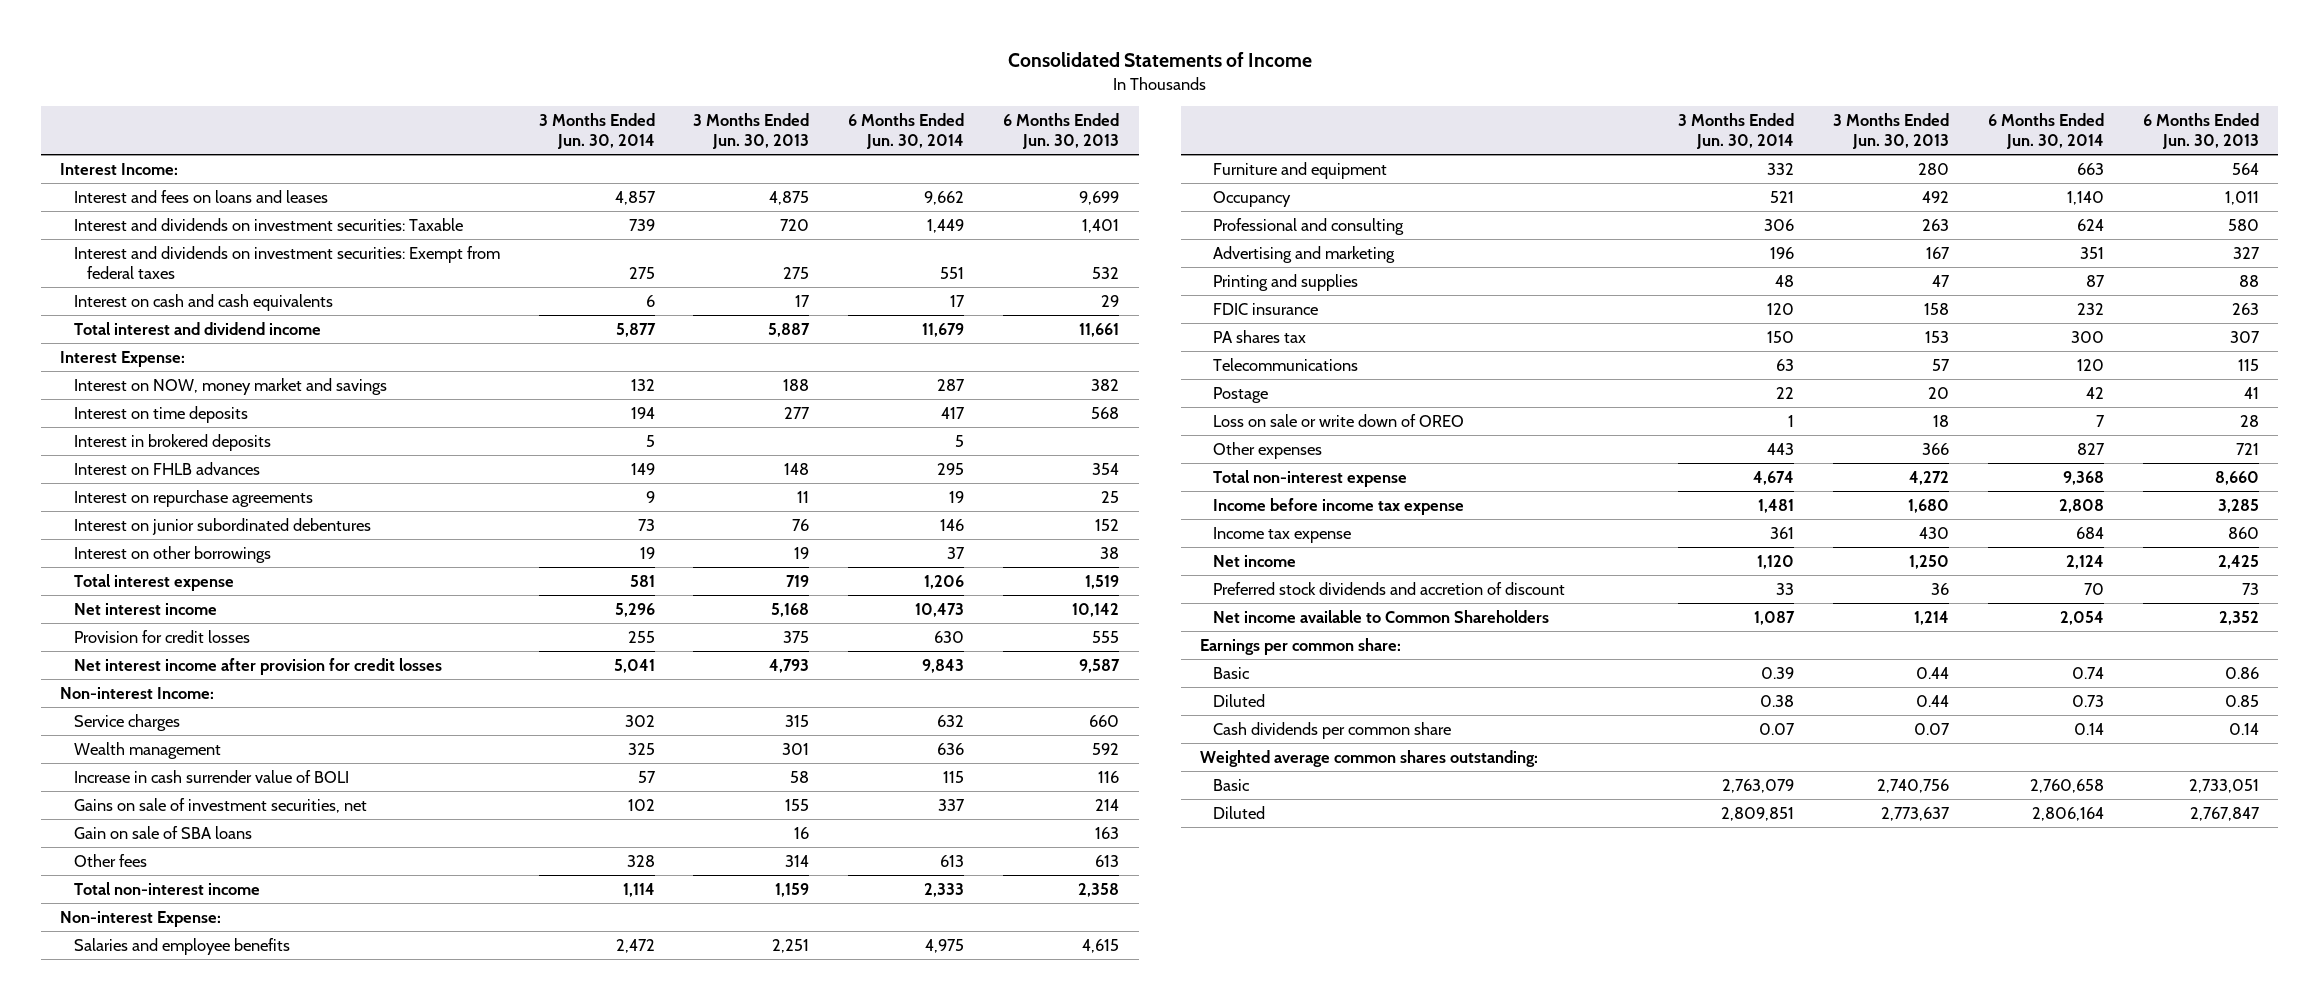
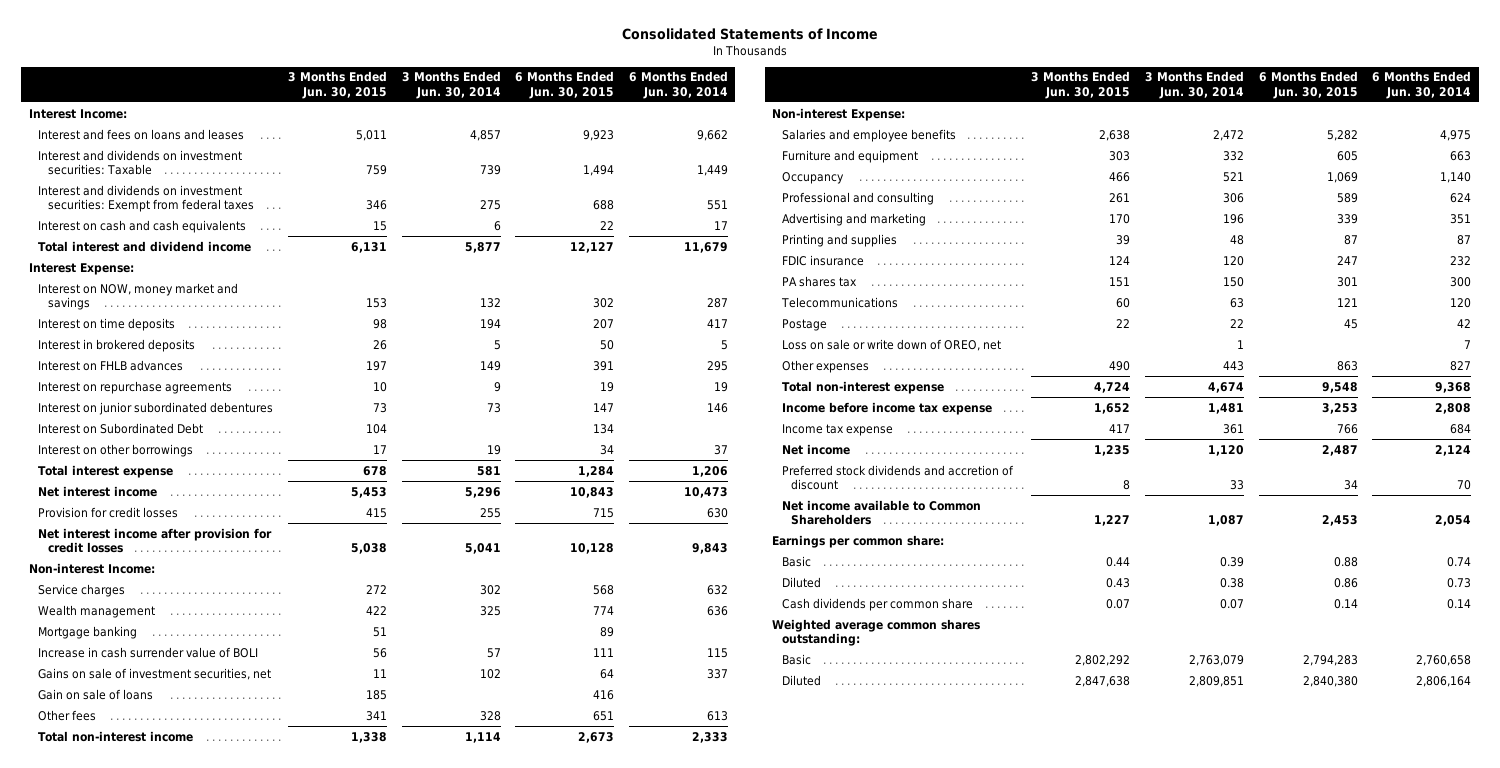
[693,113,810,150] 3 Months Ended Jun. 30, 2013 -> none
[1003,113,1120,150] 6 Months Ended Jun. 30, 2013 -> none
none -> [287,71,387,99] 3 Months Ended Jun. 30, 2015
none -> [515,71,615,99] 6 Months Ended Jun. 30, 2015
none -> [38,422,204,434] Interest on Subordinated Debt
none -> [38,625,138,639] Mortgage banking
[73,826,252,840] Gain on sale of SBA loans -> [38,688,154,700] Gain on sale of loans
[1213,414,1465,428] Loss on sale or write down of OREO -> [781,338,1001,351] Loss on sale or write down of OREO, net

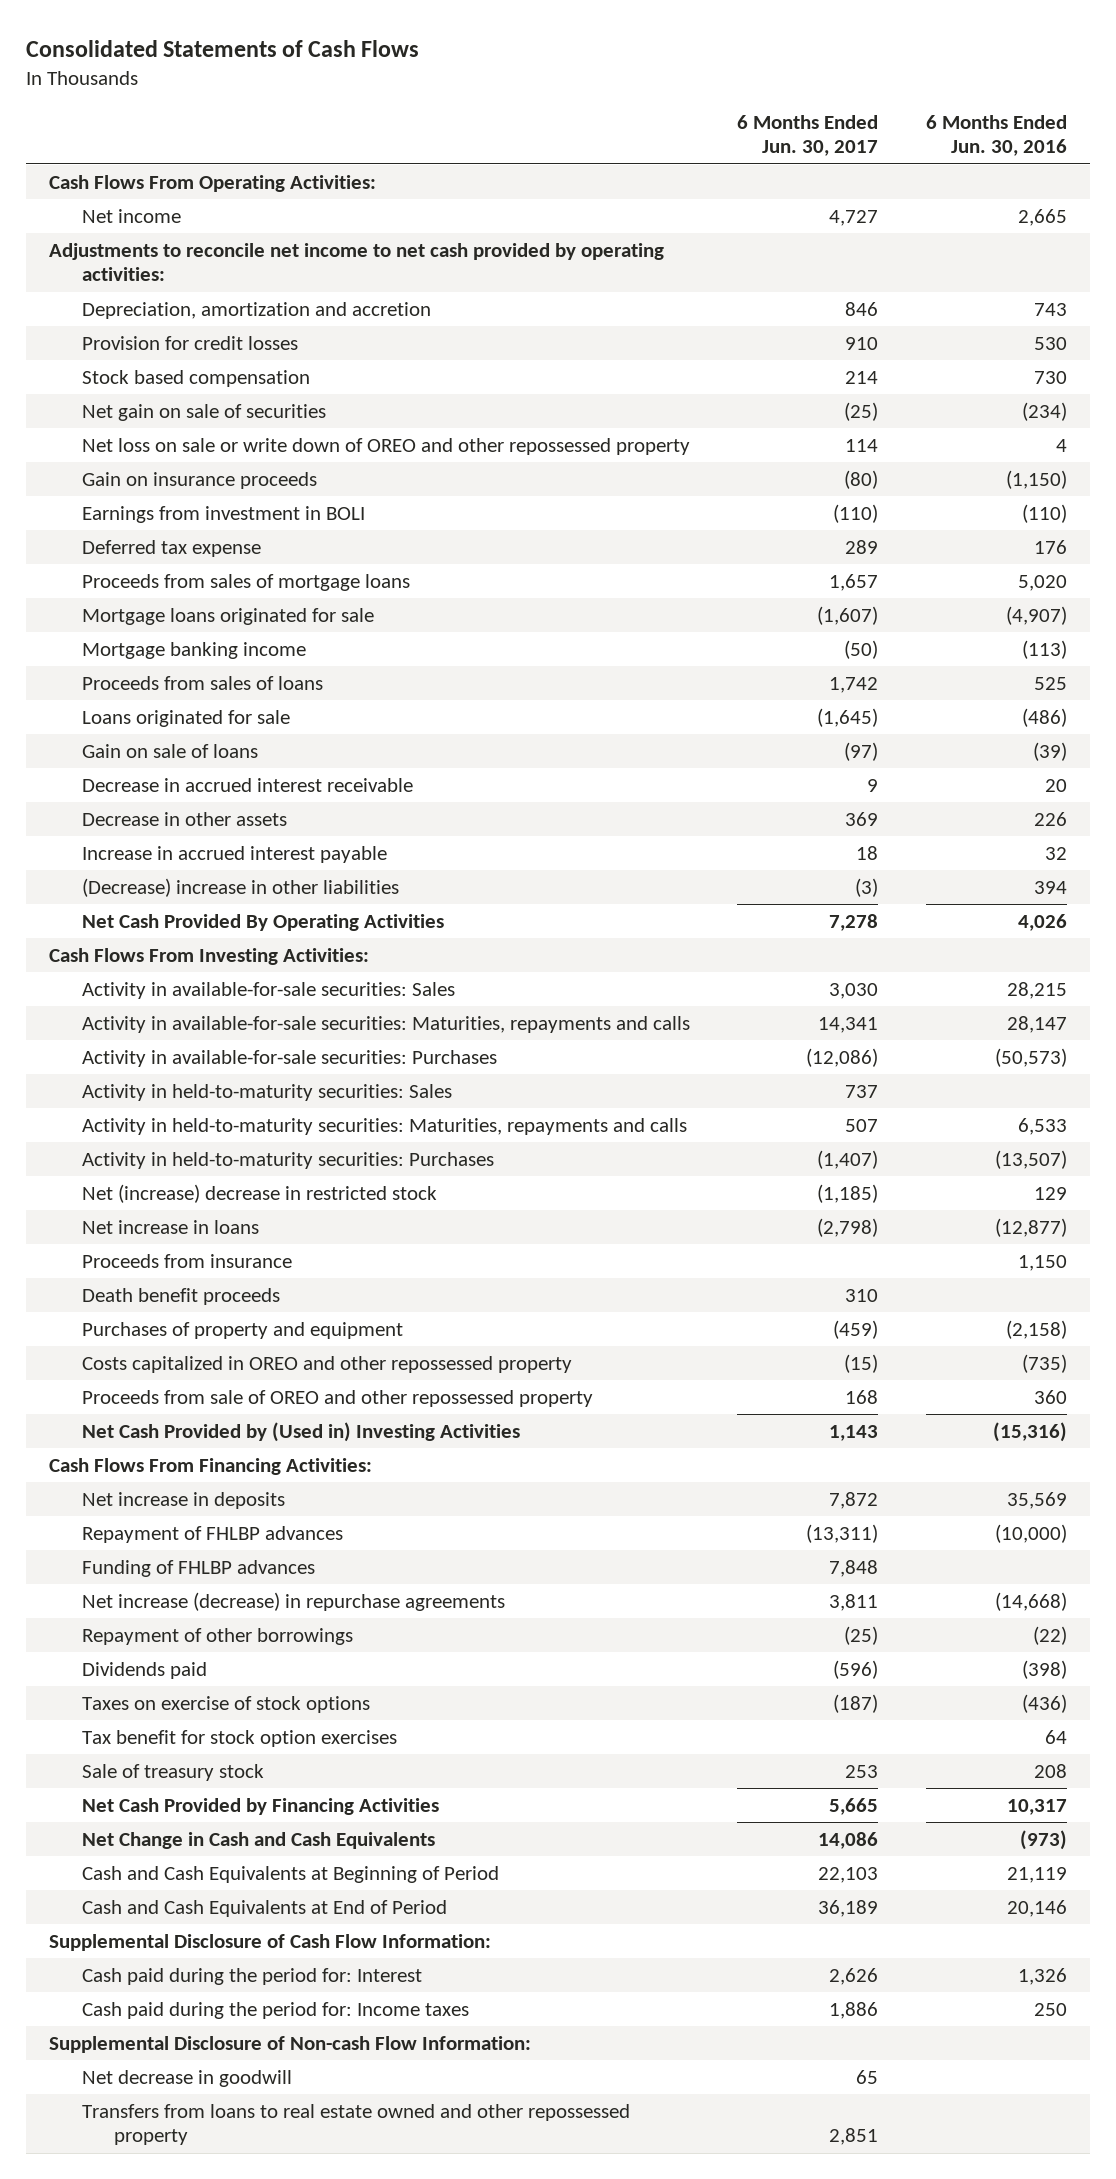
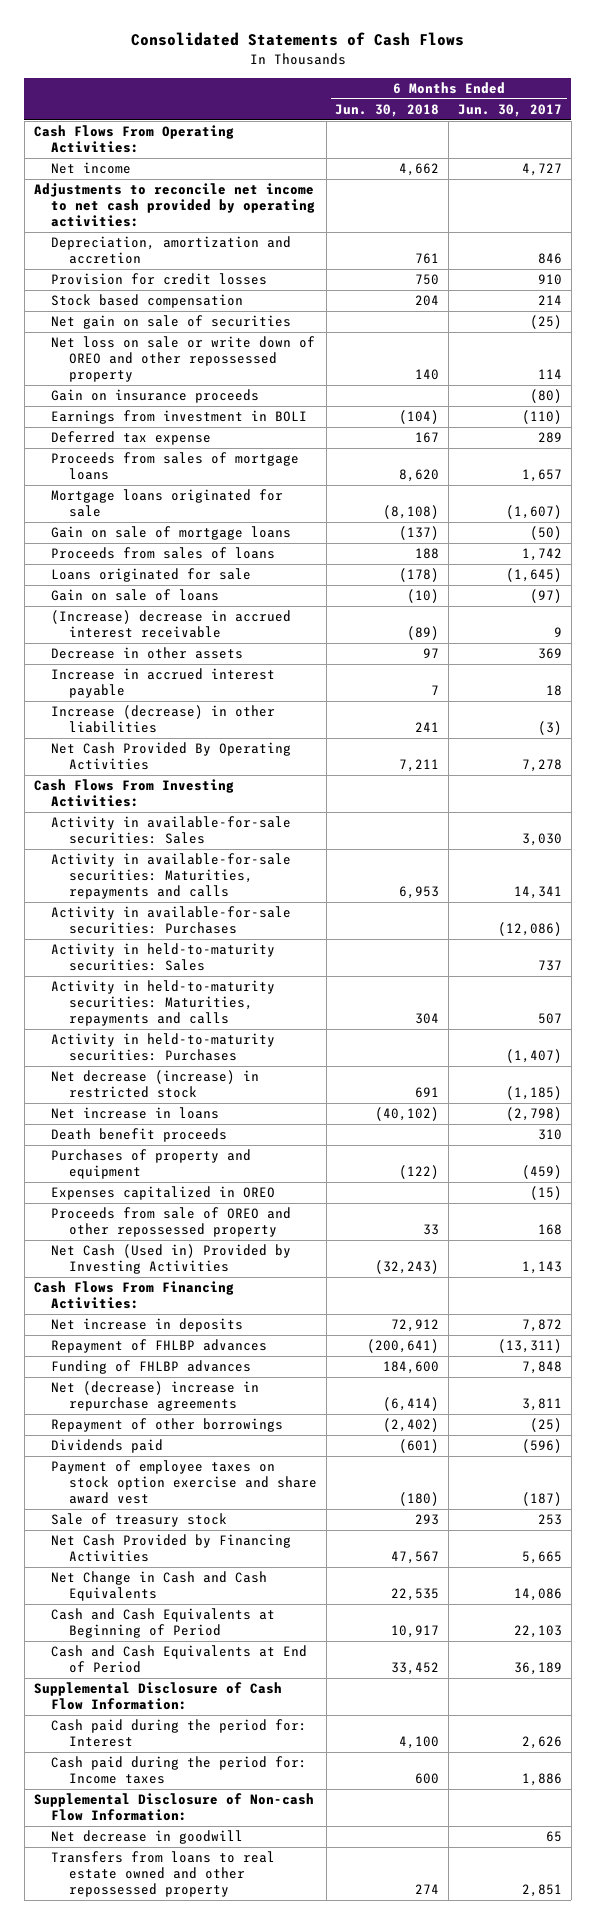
[925,114,1067,157] 6 Months Ended Jun. 30, 2016 -> none
none -> [335,104,440,118] Jun. 30, 2018
[81,641,306,659] Mortgage banking income -> [51,526,292,541] Gain on sale of mortgage loans
[81,777,413,792] Decrease in accrued interest receivable -> [51,610,292,639] (Increase) decrease in accrued interest receivable
[81,877,399,897] (Decrease) increase in other liabilities -> [51,705,276,734] Increase (decrease) in other liabilities
[81,1183,437,1203] Net (increase) decrease in restricted stock -> [51,1070,260,1099] Net decrease (increase) in restricted stock
[81,1253,292,1268] Proceeds from insurance -> none
[81,1355,572,1373] Costs capitalized in OREO and other repossessed property -> none
none -> [51,1186,276,1201] Expenses capitalized in OREO
[81,1421,520,1442] Net Cash Provided by (Used in) Investing Activities -> [51,1244,292,1275] Net Cash (Used in) Provided by Investing Activities
[81,1591,505,1611] Net increase (decrease) in repurchase agreements -> [51,1381,260,1412] Net (decrease) increase in repurchase agreements
[81,1729,397,1747] Tax benefit for stock option exercises -> none
[81,1695,370,1713] Taxes on exercise of stock options -> [51,1460,317,1505] Payment of employee taxes on stock option exercise and share award vest

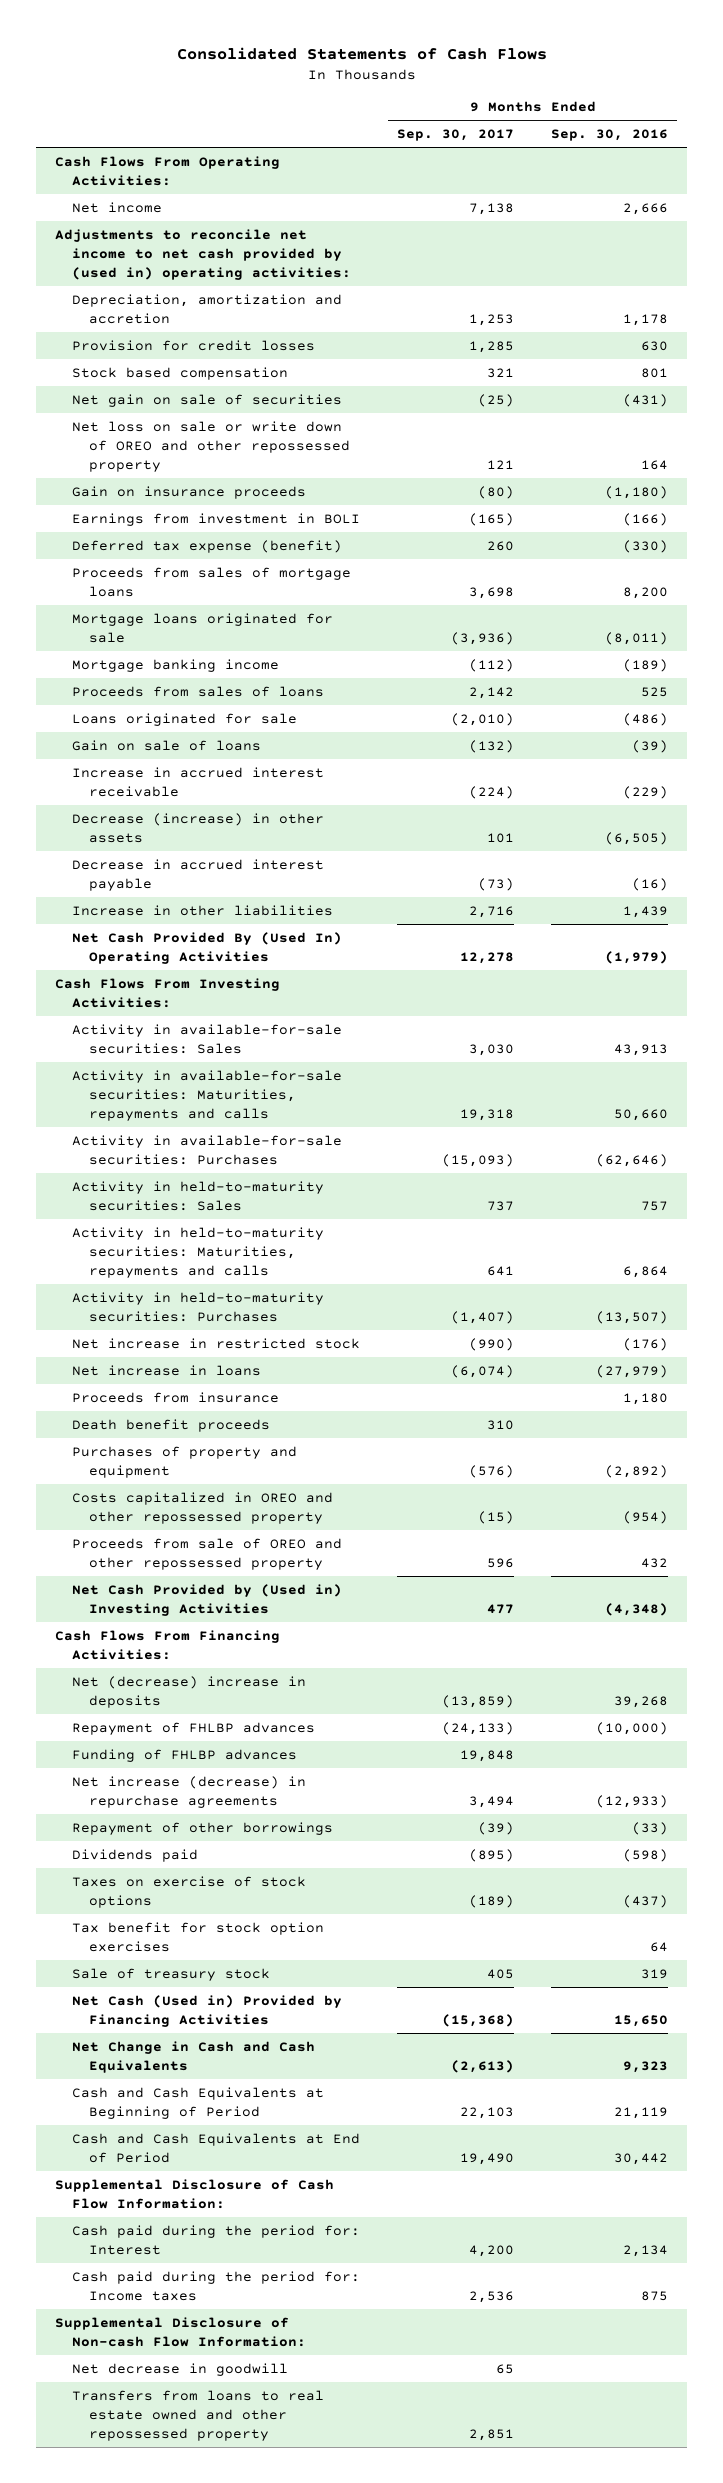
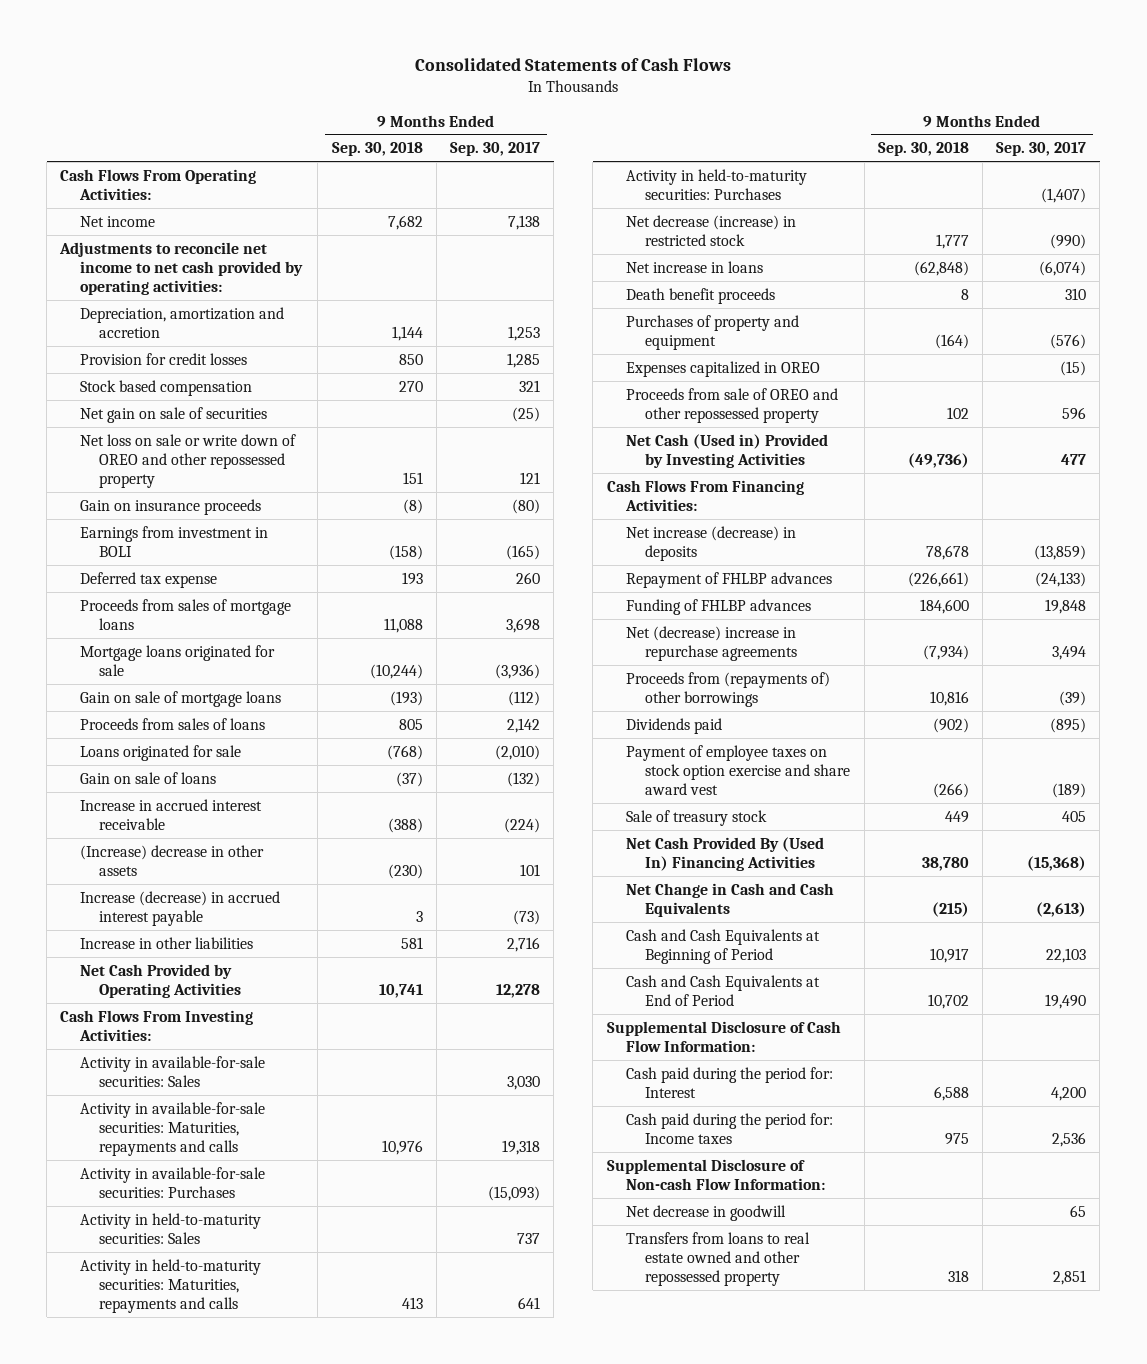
[551,129,669,142] Sep. 30, 2016 -> none
none -> [331,142,423,157] Sep. 30, 2018
[54,228,351,280] Adjustments to reconcile net income to net cash provided by (used in) operating activities: -> [59,241,303,295] Adjustments to reconcile net income to net cash provided by operating activities:
[71,539,342,553] Deferred tax expense (benefit) -> [79,571,217,588] Deferred tax expense
[71,658,279,672] Mortgage banking income -> [79,690,281,707] Gain on sale of mortgage loans
[71,812,324,843] Decrease (increase) in other assets -> [79,844,264,876] (Increase) decrease in other assets
[71,858,324,891] Decrease in accrued interest payable -> [79,890,280,926] Increase (decrease) in accrued interest payable
[71,931,342,964] Net Cash Provided By (Used In) Operating Activities -> [79,963,242,998] Net Cash Provided by Operating Activities
[71,1337,360,1349] Net increase in restricted stock -> [626,214,797,246] Net decrease (increase) in restricted stock
[71,1391,279,1403] Proceeds from insurance -> none
[71,1491,333,1524] Costs capitalized in OREO and other repossessed property -> none
none -> [626,360,821,377] Expenses capitalized in OREO
[71,1583,342,1616] Net Cash Provided by (Used in) Investing Activities -> [626,433,829,468] Net Cash (Used in) Provided by Investing Activities
[71,1675,306,1708] Net (decrease) increase in deposits -> [626,525,797,561] Net increase (decrease) in deposits
[71,1775,306,1808] Net increase (decrease) in repurchase agreements -> [626,625,798,661] Net (decrease) increase in repurchase agreements
[71,1821,333,1835] Repayment of other borrowings -> [626,671,831,707] Proceeds from (repayments of) other borrowings
[71,1921,324,1952] Tax benefit for stock option exercises -> none
[71,1875,306,1908] Taxes on exercise of stock options -> [626,744,851,795] Payment of employee taxes on stock option exercise and share award vest
[71,1994,342,2027] Net Cash (Used in) Provided by Financing Activities -> [626,836,825,871] Net Cash Provided By (Used In) Financing Activities

